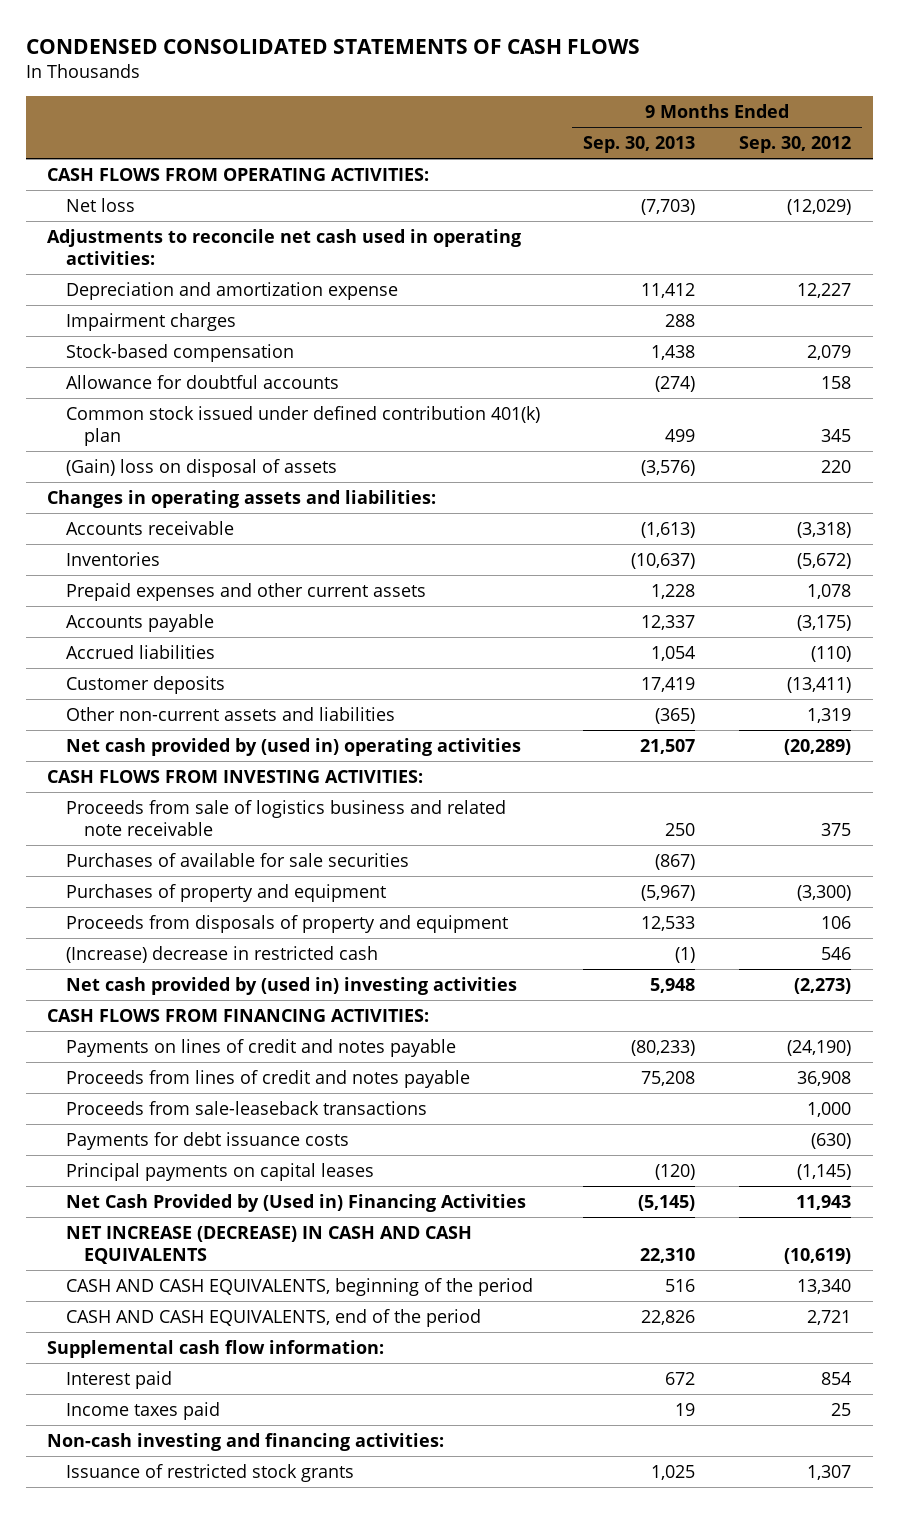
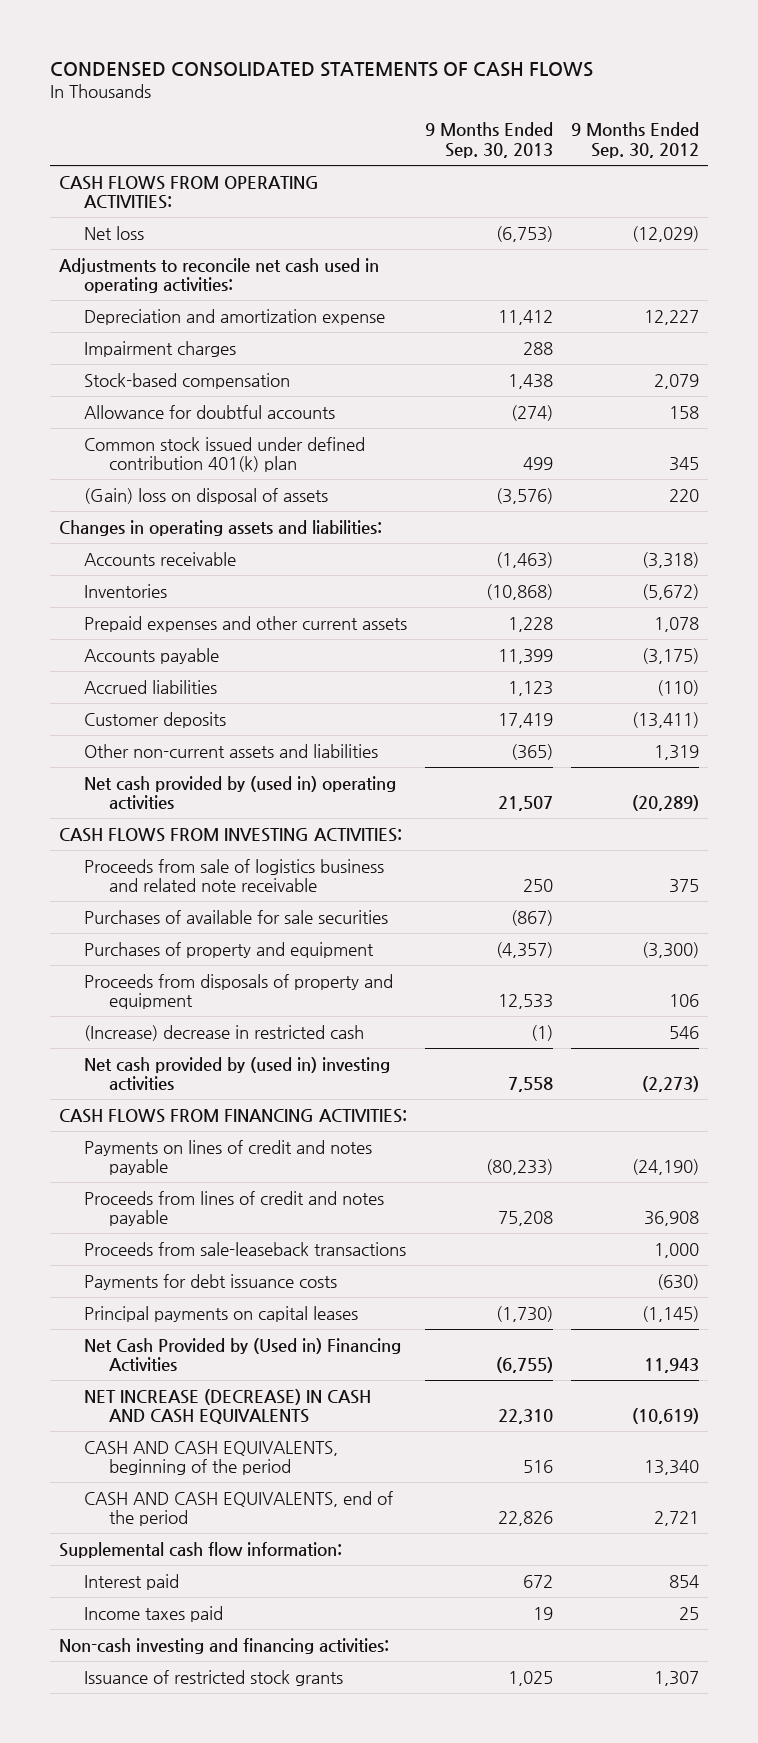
[641,198,696,215] (7,703) -> [495,225,553,242] (6,753)
[641,521,696,538] (1,613) -> [495,551,553,568] (1,463)
[631,552,696,569] (10,637) -> [485,583,553,600] (10,868)
[641,614,696,630] 12,337 -> [497,648,553,664] 11,399
[651,645,696,661] 1,054 -> [507,680,553,696] 1,123
[641,884,696,901] (5,967) -> [495,941,553,958] (4,357)
[650,977,696,993] 5,948 -> [507,1077,553,1093] 7,558
[655,1163,696,1180] (120) -> [495,1305,553,1322] (1,730)
[638,1194,696,1211] (5,145) -> [495,1357,553,1374] (6,755)

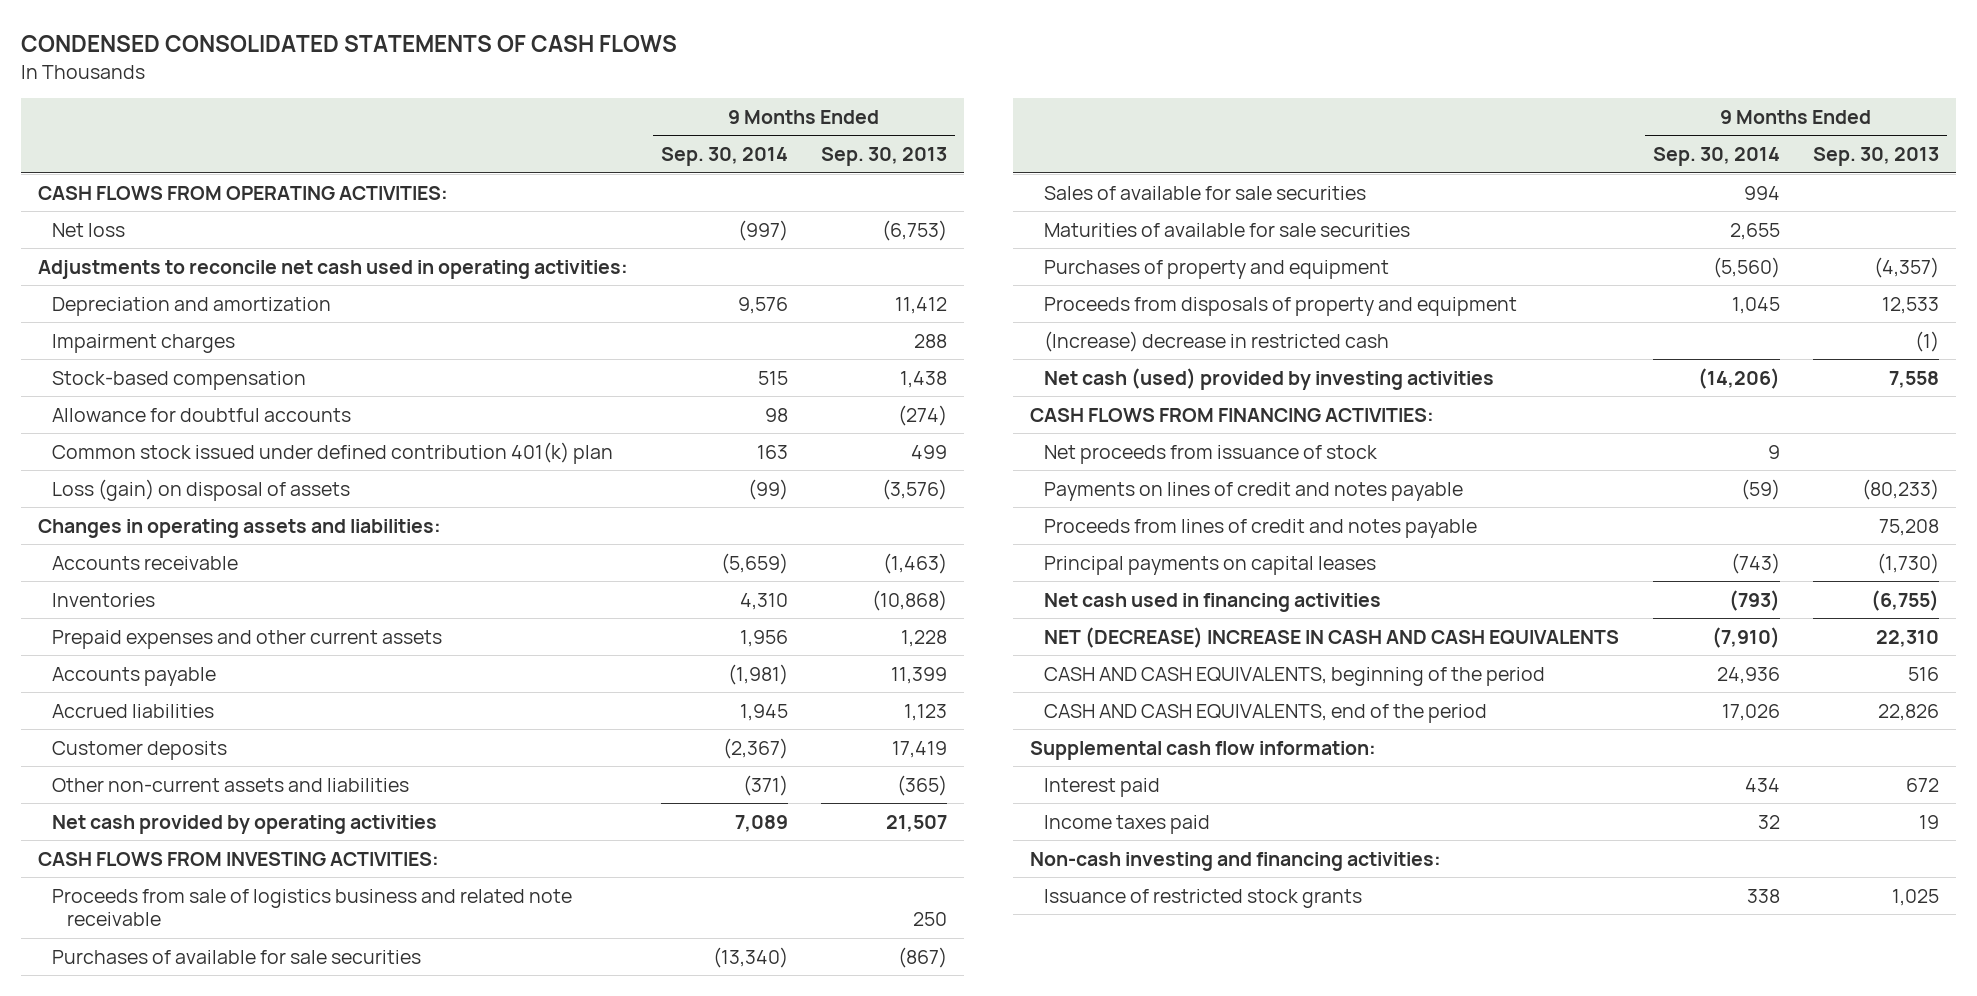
[570,122,699,158] 9 Months Ended Sep. 30, 2012 -> none
none -> [661,147,789,167] Sep. 30, 2014
[83,308,385,325] Depreciation and amortization expense -> [52,296,332,316] Depreciation and amortization
[83,487,328,504] (Gain) loss on disposal of assets -> [52,478,351,501] Loss (gain) on disposal of assets
[83,775,396,811] Net cash provided by (used in) operating activities -> [52,814,438,834] Net cash provided by operating activities
none -> [1044,185,1367,200] Sales of available for sale securities
none -> [1044,222,1411,237] Maturities of available for sale securities
[83,1056,390,1092] Net cash provided by (used in) investing activities -> [1044,367,1495,390] Net cash (used) provided by investing activities
none -> [1044,444,1379,464] Net proceeds from issuance of stock
[83,1241,406,1256] Proceeds from sale-leaseback transactions -> none
[83,1273,337,1290] Payments for debt issuance costs -> none
[83,1337,401,1373] Net Cash Provided by (Used in) Financing Activities -> [1044,592,1382,612] Net cash used in financing activities
[83,1388,371,1425] NET INCREASE (DECREASE) IN CASH AND CASH EQUIVALENTS -> [1044,626,1620,648] NET (DECREASE) INCREASE IN CASH AND CASH EQUIVALENTS

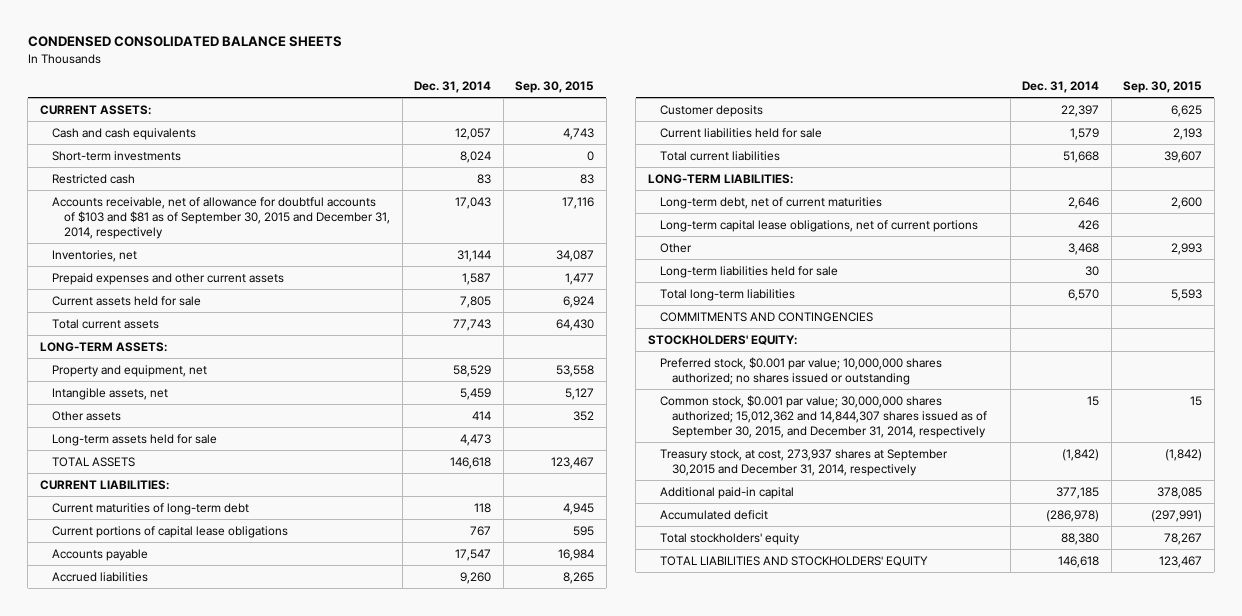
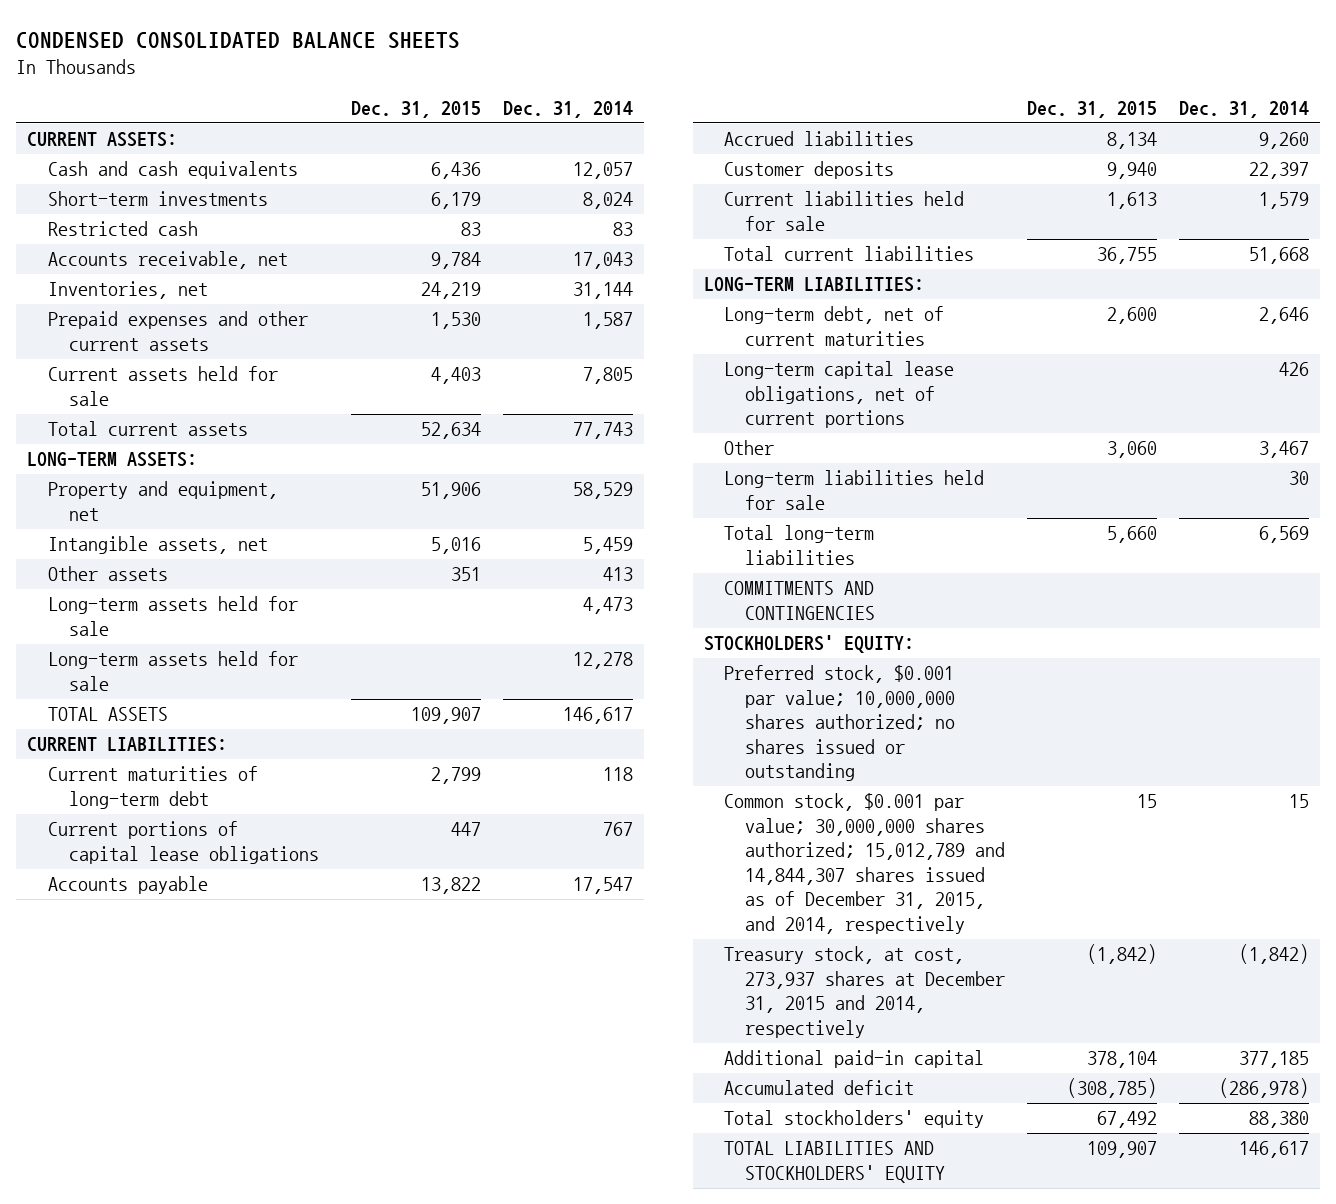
[515,81,595,94] Sep. 30, 2015 -> none
none -> [350,101,481,119] Dec. 31, 2015
[52,196,391,239] Accounts receivable, net of allowance for doubtful accounts of $103 and $81 as of September 30, 2015 and December 31, 2014, respectively -> [47,251,288,270] Accounts receivable, net
[472,410,492,420] 414 -> [602,567,633,582] 413
none -> [47,651,298,691] Long-term assets held for sale
[450,456,492,469] 146,618 -> [562,707,633,725] 146,617
[1068,242,1100,255] 3,468 -> [1259,441,1310,459] 3,467
[1068,288,1100,301] 6,570 -> [1259,526,1310,544] 6,569
[660,394,988,438] Common stock, $0.001 par value; 30,000,000 shares authorized; 15,012,362 and 14,844,307 shares issued as of September 30, 2015, and December 31, 2014, respectively -> [724,793,1006,934] Common stock, $0.001 par value; 30,000,000 shares authorized; 15,012,789 and 14,844,307 shares issued as of December 31, 2015, and 2014, respectively
[660,448,949,476] Treasury stock, at cost, 273,937 shares at September 30,2015 and December 31, 2014, respectively -> [724,946,1006,1038] Treasury stock, at cost, 273,937 shares at December 31, 2015 and 2014, respectively
[1058,555,1100,568] 146,618 -> [1239,1141,1310,1159] 146,617

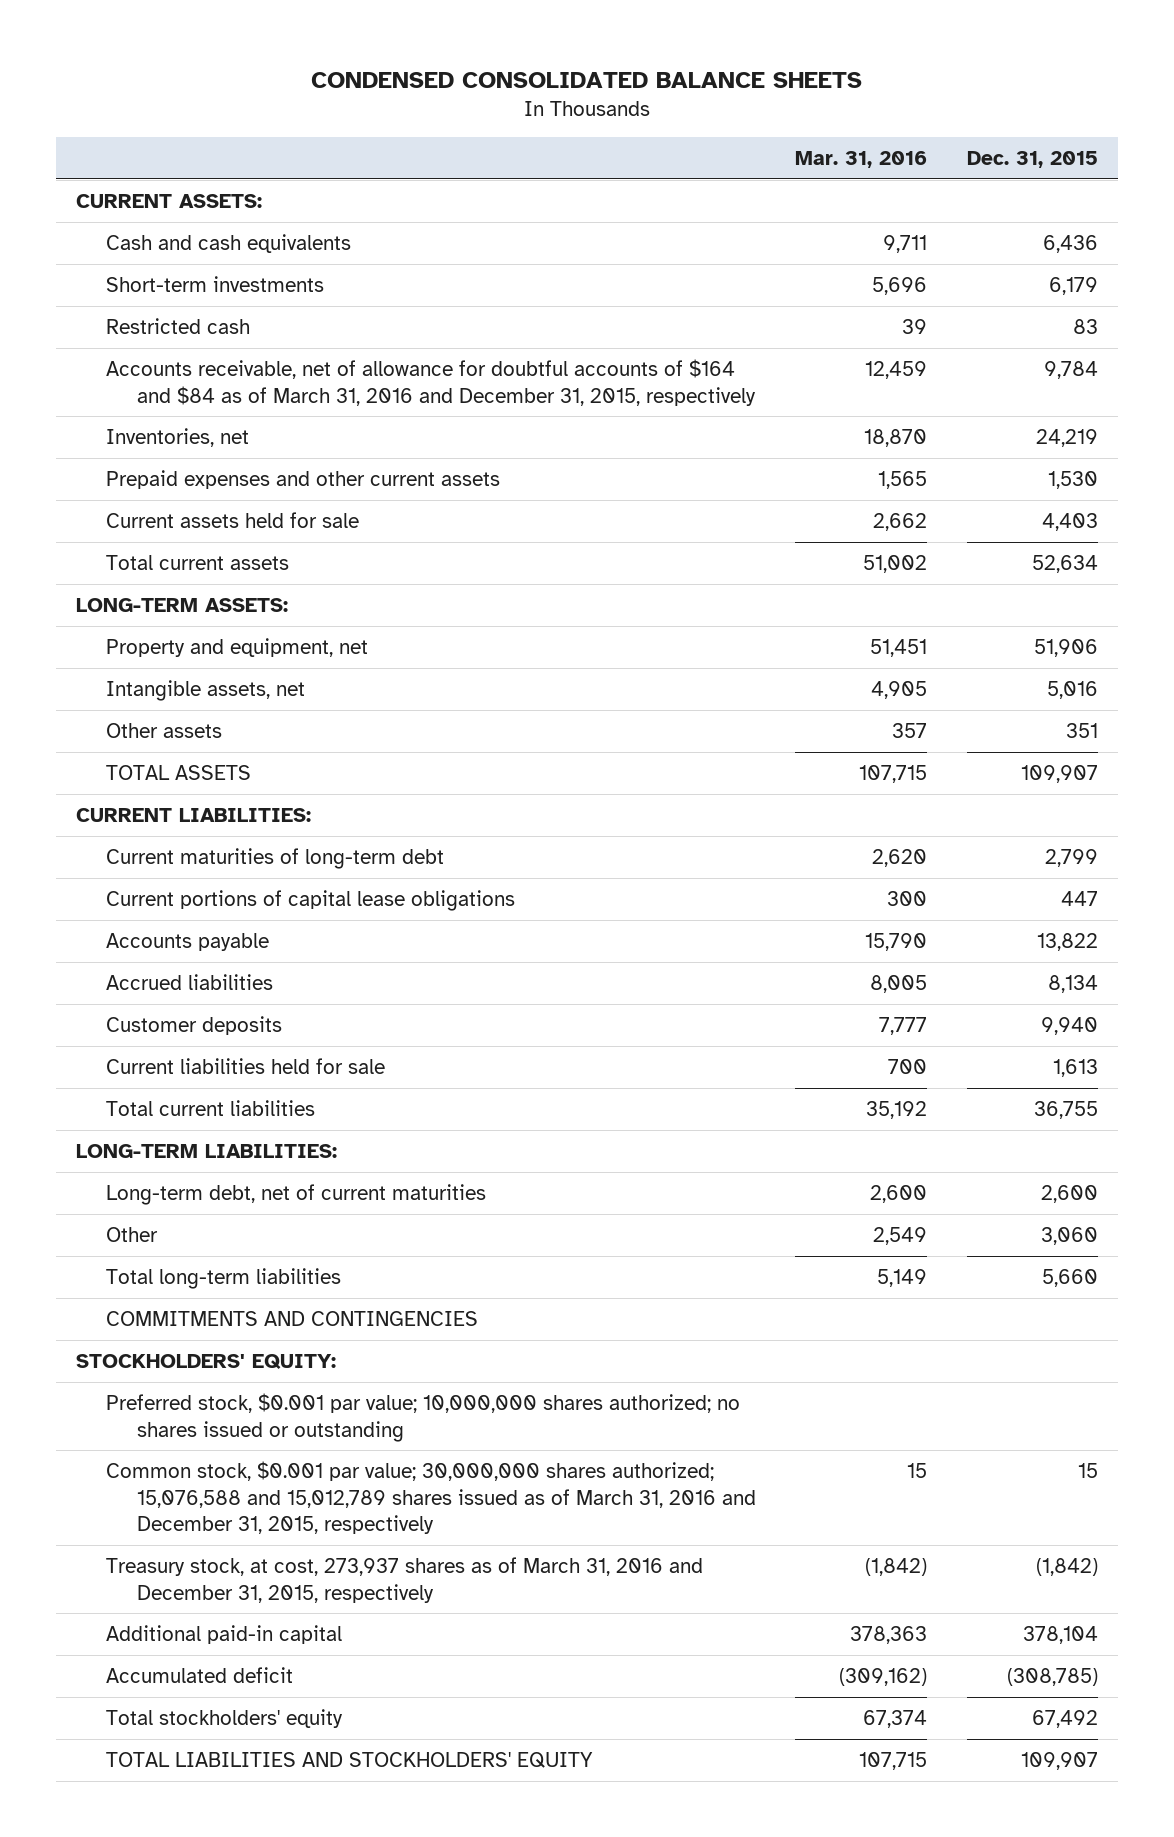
[502,101,633,119] Dec. 31, 2014 -> none
none -> [795,150,928,168] Mar. 31, 2016
[47,251,288,270] Accounts receivable, net -> [106,358,756,406] Accounts receivable, net of allowance for doubtful accounts of $164 and $84 as of March 31, 2016 and December 31, 2015, respectively
[47,596,298,636] Long-term assets held for sale -> none
[47,651,298,691] Long-term assets held for sale -> none
[724,361,955,429] Long-term capital lease obligations, net of current portions -> none
[724,470,985,510] Long-term liabilities held for sale -> none
[724,793,1006,934] Common stock, $0.001 par value; 30,000,000 shares authorized; 15,012,789 and 14,844,307 shares issued as of December 31, 2015, and 2014, respectively -> [106,1460,756,1535] Common stock, $0.001 par value; 30,000,000 shares authorized; 15,076,588 and 15,012,789 shares issued as of March 31, 2016 and December 31, 2015, respectively
[724,946,1006,1038] Treasury stock, at cost, 273,937 shares at December 31, 2015 and 2014, respectively -> [106,1556,704,1603] Treasury stock, at cost, 273,937 shares as of March 31, 2016 and December 31, 2015, respectively

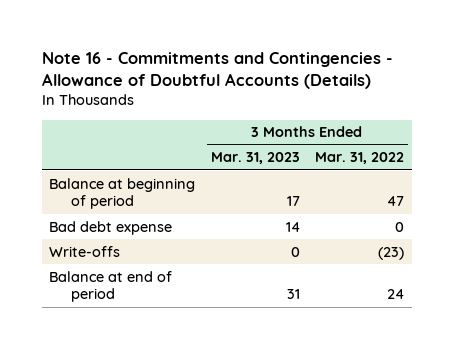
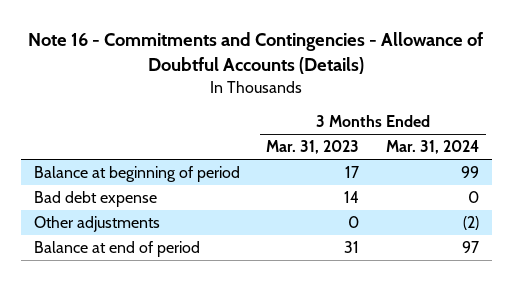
[314,152,404,165] Mar. 31, 2022 -> none
none -> [385,140,479,155] Mar. 31, 2024
[49,245,121,257] Write-offs -> none
none -> [33,216,160,233] Other adjustments

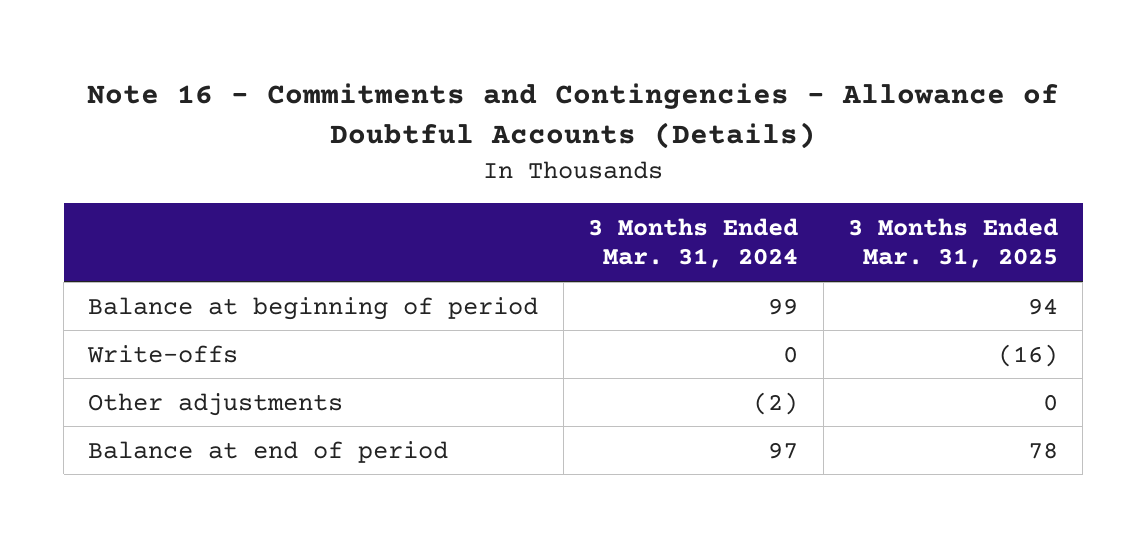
[266,140,360,155] Mar. 31, 2023 -> none
none -> [847,217,1058,269] 3 Months Ended Mar. 31, 2025
[33,191,157,208] Bad debt expense -> none
none -> [87,344,239,363] Write-offs

